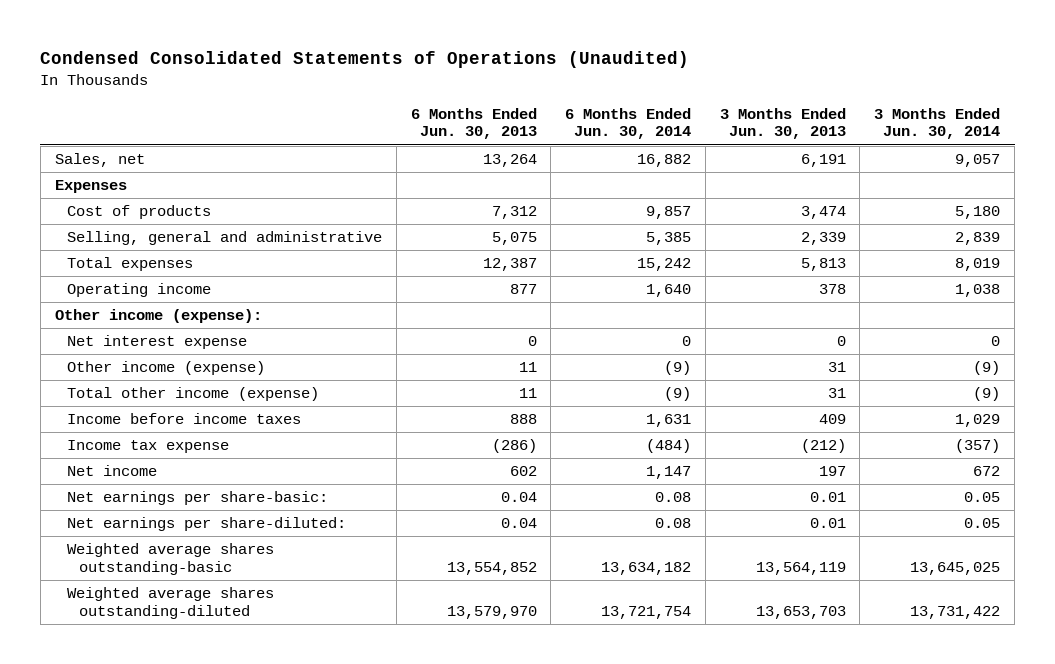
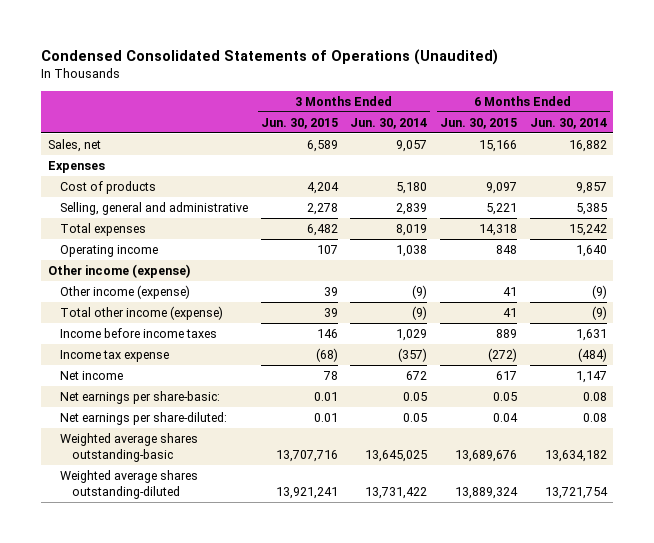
[410,107,537,140] 6 Months Ended Jun. 30, 2013 -> none
[719,107,846,140] 3 Months Ended Jun. 30, 2013 -> none
none -> [260,117,338,129] Jun. 30, 2015
none -> [439,117,517,129] Jun. 30, 2015
[66,335,247,350] Net interest expense -> none
[54,309,262,324] Other income (expense): -> [47,264,190,279] Other income (expense)

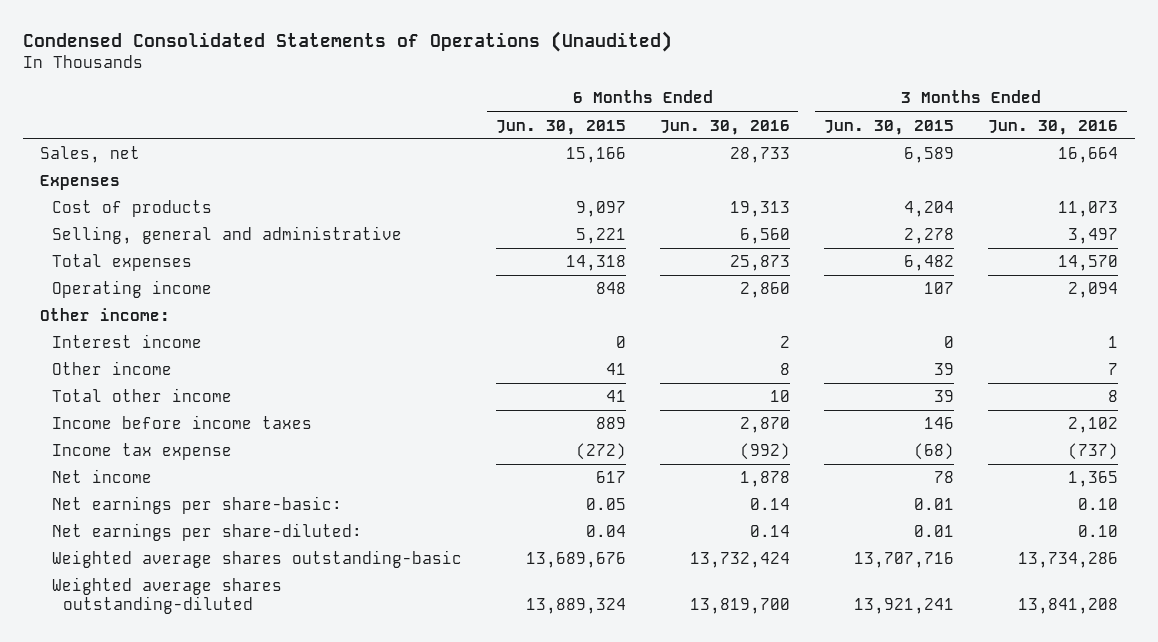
[350,117,428,129] Jun. 30, 2014 -> none
[529,117,607,129] Jun. 30, 2014 -> none
none -> [659,119,790,135] Jun. 30, 2016
none -> [988,119,1119,135] Jun. 30, 2016
[47,264,190,279] Other income (expense) -> [40,308,171,322] Other income:
none -> [51,334,202,349] Interest income
[60,285,191,300] Other income (expense) -> [51,361,172,376] Other income
[60,306,224,321] Total other income (expense) -> [51,388,232,403] Total other income

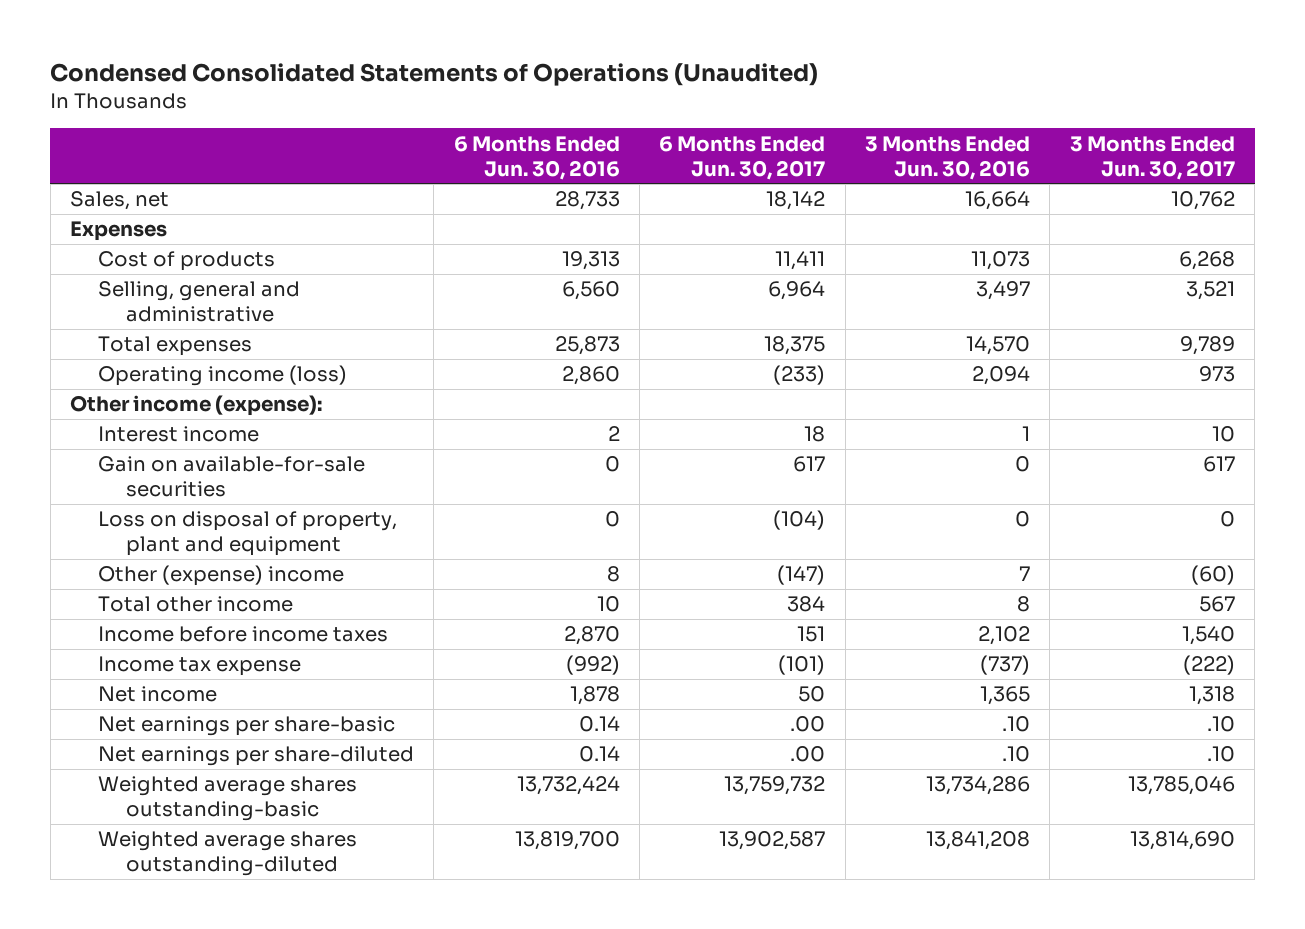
[495,119,626,135] Jun. 30, 2015 -> none
[824,119,955,135] Jun. 30, 2015 -> none
none -> [659,135,826,180] 6 Months Ended Jun. 30, 2017
none -> [1069,135,1235,180] 3 Months Ended Jun. 30, 2017
[51,280,212,299] Operating income -> [97,365,347,387] Operating income (loss)
[40,308,171,322] Other income: -> [70,395,323,417] Other income (expense):
none -> [97,456,365,498] Gain on available-for-sale securities
none -> [97,511,397,557] Loss on disposal of property, plant and equipment
[51,361,172,376] Other income -> [97,565,344,587] Other (expense) income
[51,496,342,515] Net earnings per share-basic: -> [97,716,395,737] Net earnings per share-basic
[1078,498,1119,511] 0.10 -> [1001,716,1030,733] .10
[51,523,362,542] Net earnings per share-diluted: -> [97,746,414,767] Net earnings per share-diluted
[1078,525,1119,538] 0.10 -> [1001,746,1030,763] .10

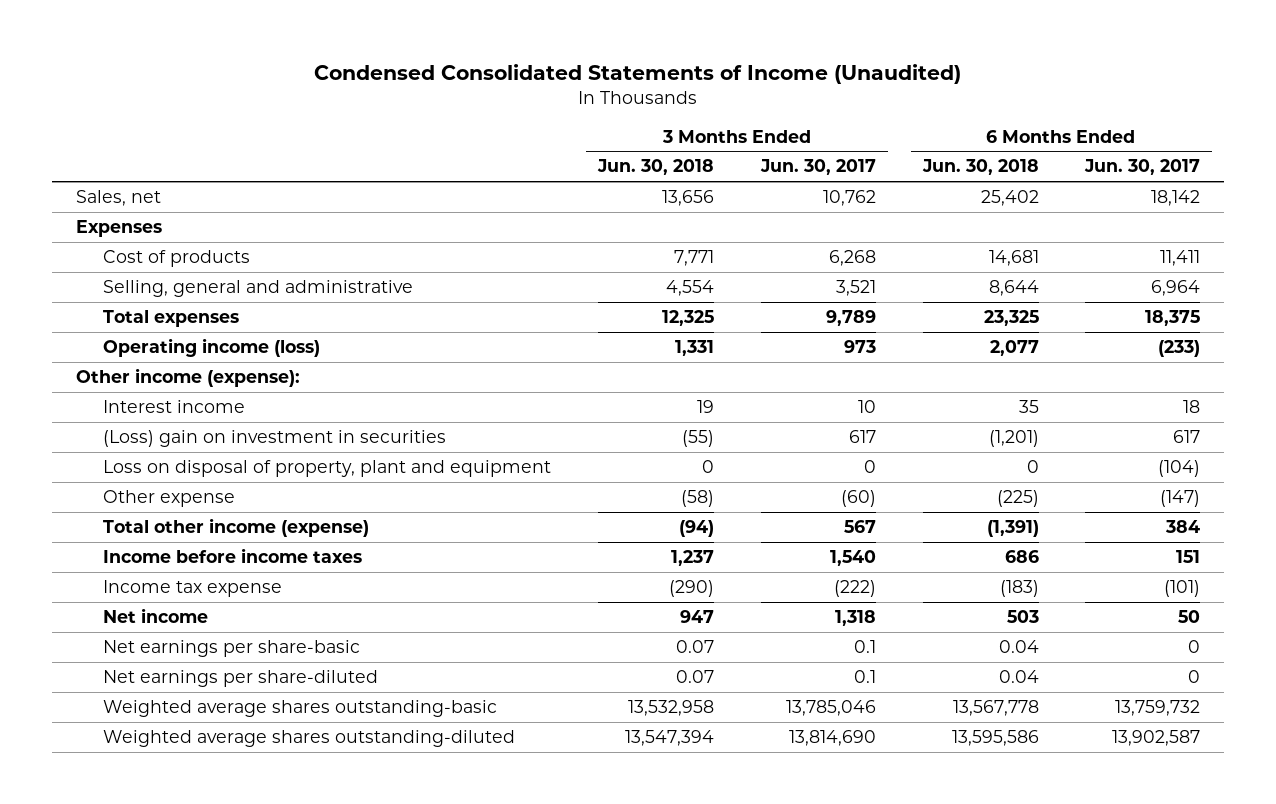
[50,63,819,87] Condensed Consolidated Statements of Operations (Unaudited) -> [313,63,961,84] Condensed Consolidated Statements of Income (Unaudited)
[453,135,620,180] 6 Months Ended Jun. 30, 2016 -> none
[864,135,1030,180] 3 Months Ended Jun. 30, 2016 -> none
none -> [597,159,715,176] Jun. 30, 2018
none -> [921,159,1039,176] Jun. 30, 2018
[97,456,365,498] Gain on available-for-sale securities -> [103,430,447,448] (Loss) gain on investment in securities
[97,565,344,587] Other (expense) income -> [103,490,236,508] Other expense
[97,596,293,613] Total other income -> [103,518,370,538] Total other income (expense)
[790,716,826,733] .00 -> [1188,640,1201,654] 0
[1206,716,1235,733] .10 -> [853,640,876,654] 0.1
[790,746,826,763] .00 -> [1188,670,1201,684] 0
[1206,746,1235,763] .10 -> [853,670,876,684] 0.1

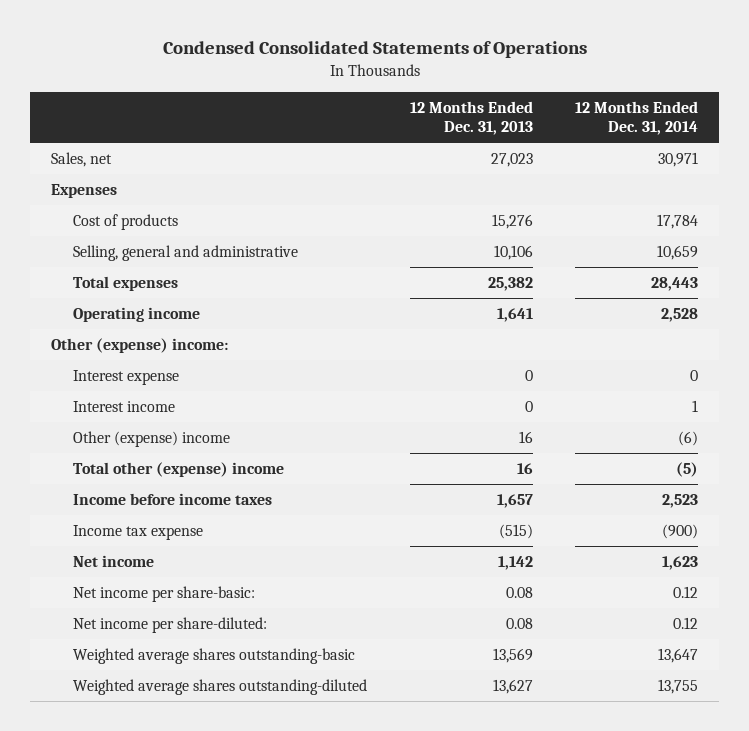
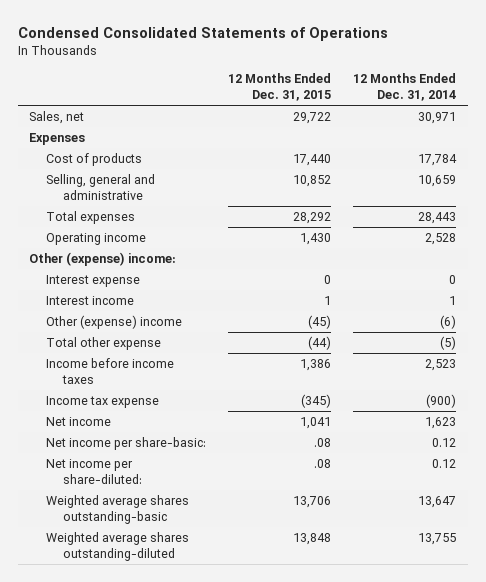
[409,101,533,136] 12 Months Ended Dec. 31, 2013 -> none
none -> [228,72,332,102] 12 Months Ended Dec. 31, 2015
[73,462,285,478] Total other (expense) income -> [46,336,162,350] Total other expense

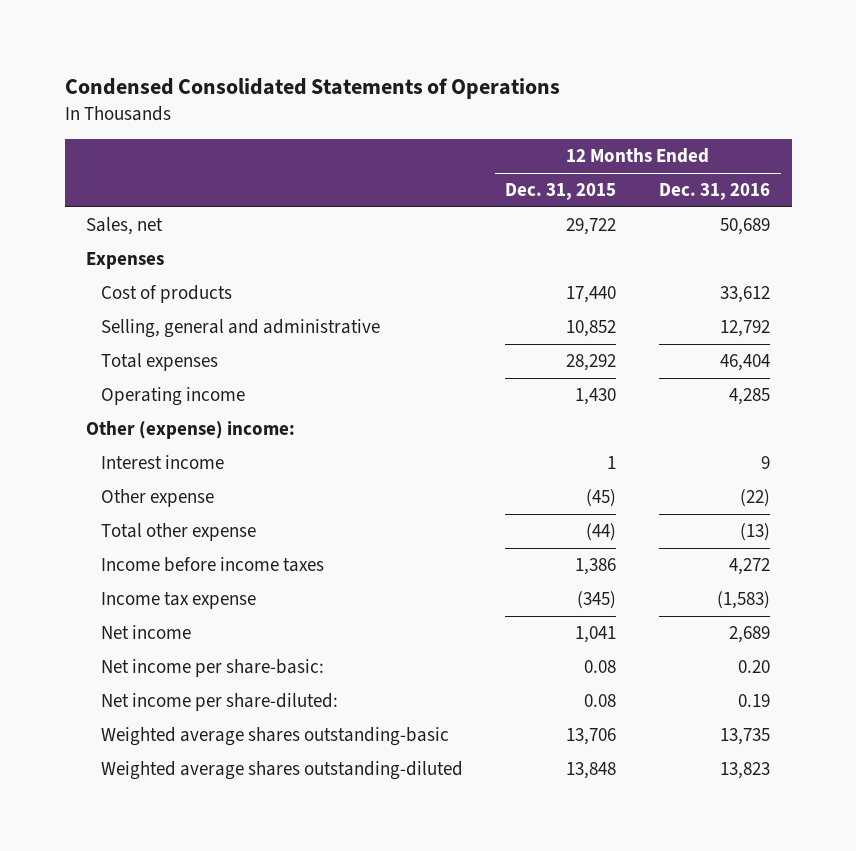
[353,72,457,102] 12 Months Ended Dec. 31, 2014 -> none
none -> [659,183,771,201] Dec. 31, 2016
[46,274,141,287] Interest expense -> none
[46,314,183,329] Other (expense) income -> [100,489,214,508] Other expense
[314,437,332,447] .08 -> [584,660,617,674] 0.08
[314,458,332,468] .08 -> [584,694,617,708] 0.08

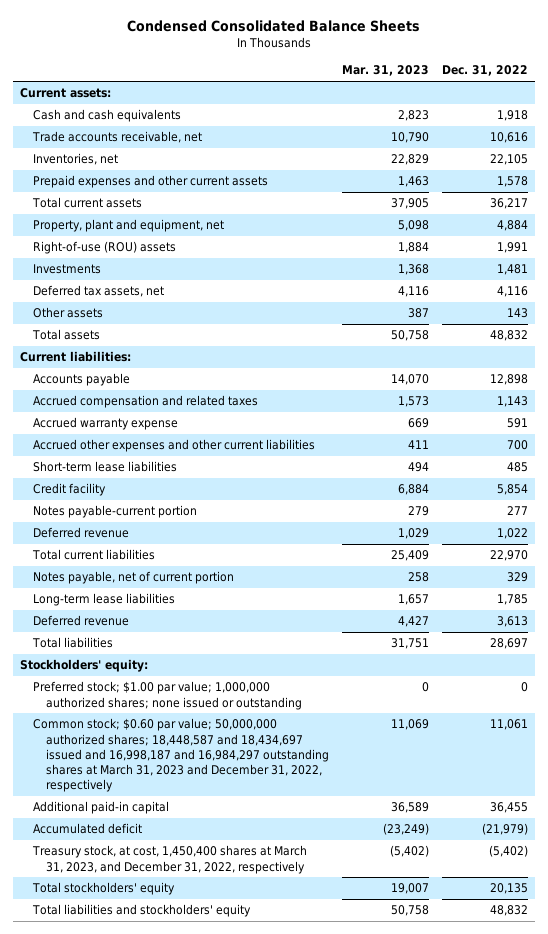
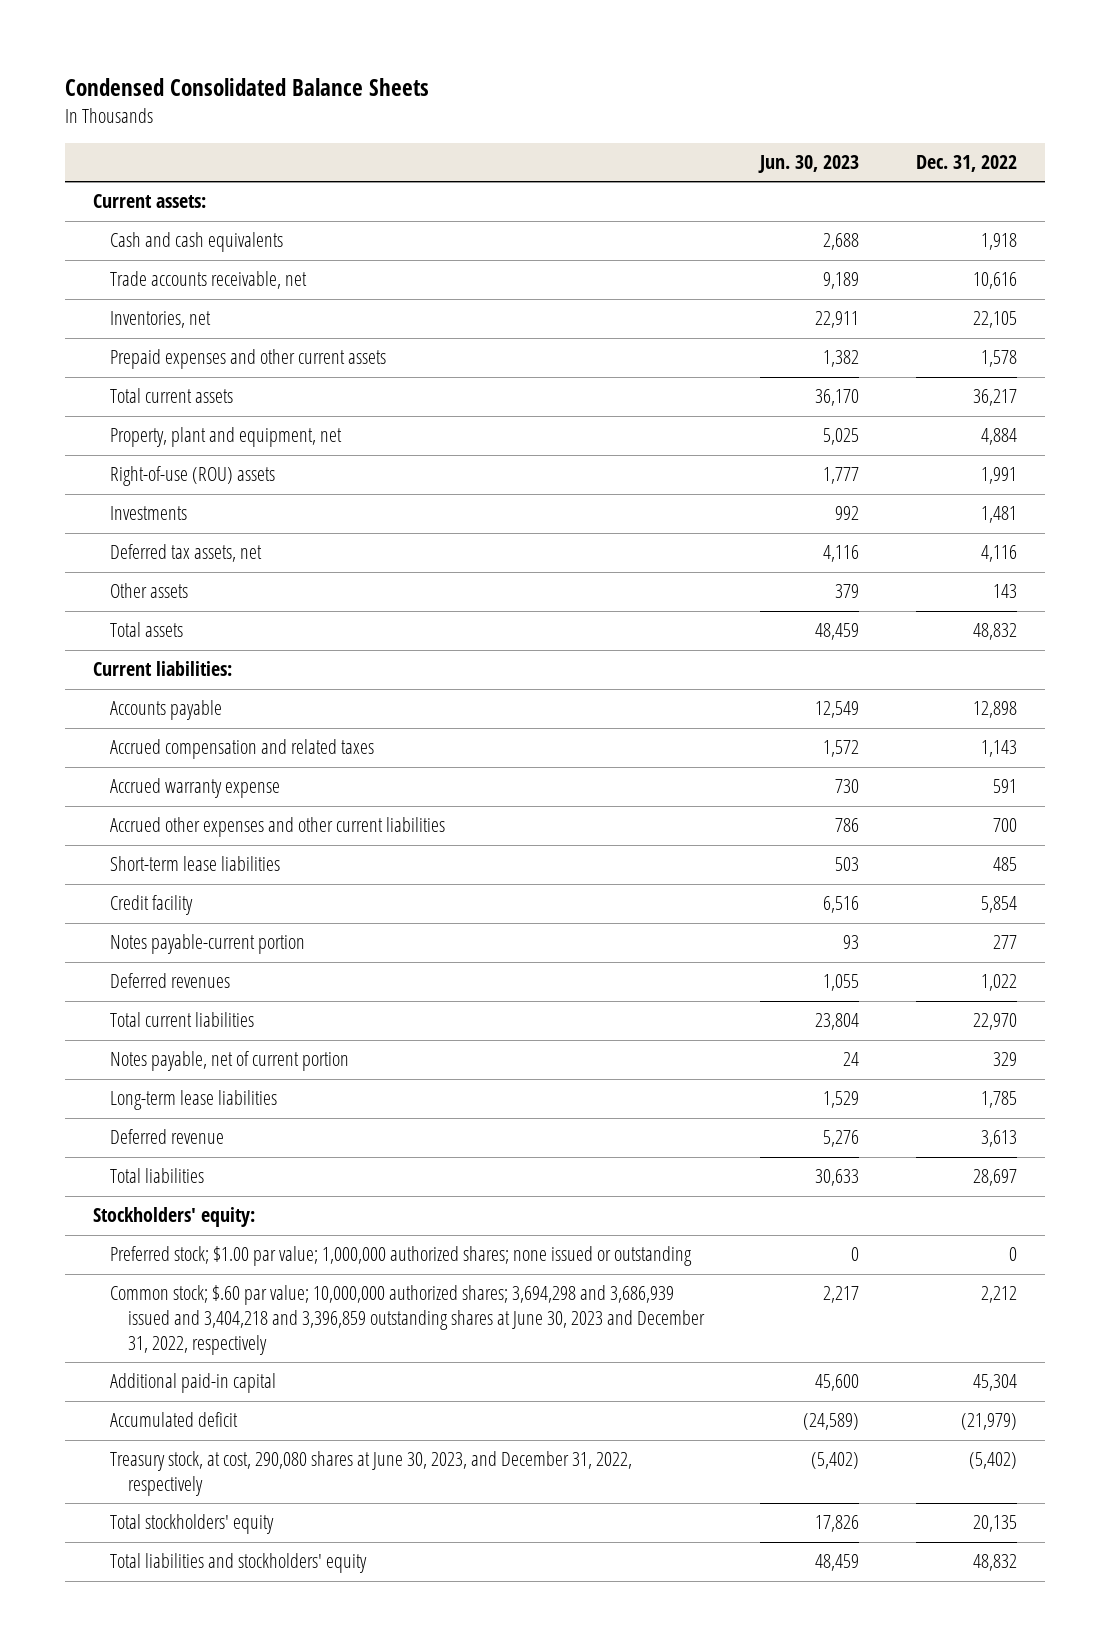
[342,65,430,77] Mar. 31, 2023 -> none
none -> [758,155,860,174] Jun. 30, 2023
[32,527,129,539] Deferred revenue -> [110,973,231,989] Deferred revenues
[32,718,330,793] Common stock; $0.60 par value; 50,000,000 authorized shares; 18,448,587 and 18,434,697 issued and 16,998,187 and 16,984,297 outstanding shares at March 31, 2023 and December 31, 2022, respectively -> [110,1285,705,1355] Common stock; $.60 par value; 10,000,000 authorized shares; 3,694,298 and 3,686,939 issued and 3,404,218 and 3,396,859 outstanding shares at June 30, 2023 and December 31, 2022, respectively
[490,719,529,731] 11,061 -> [980,1286,1017,1304] 2,212
[490,802,529,814] 36,455 -> [972,1374,1017,1392] 45,304
[31,845,307,874] Treasury stock, at cost, 1,450,400 shares at March 31, 2023, and December 31, 2022, respectively -> [110,1451,633,1497] Treasury stock, at cost, 290,080 shares at June 30, 2023, and December 31, 2022, respectively

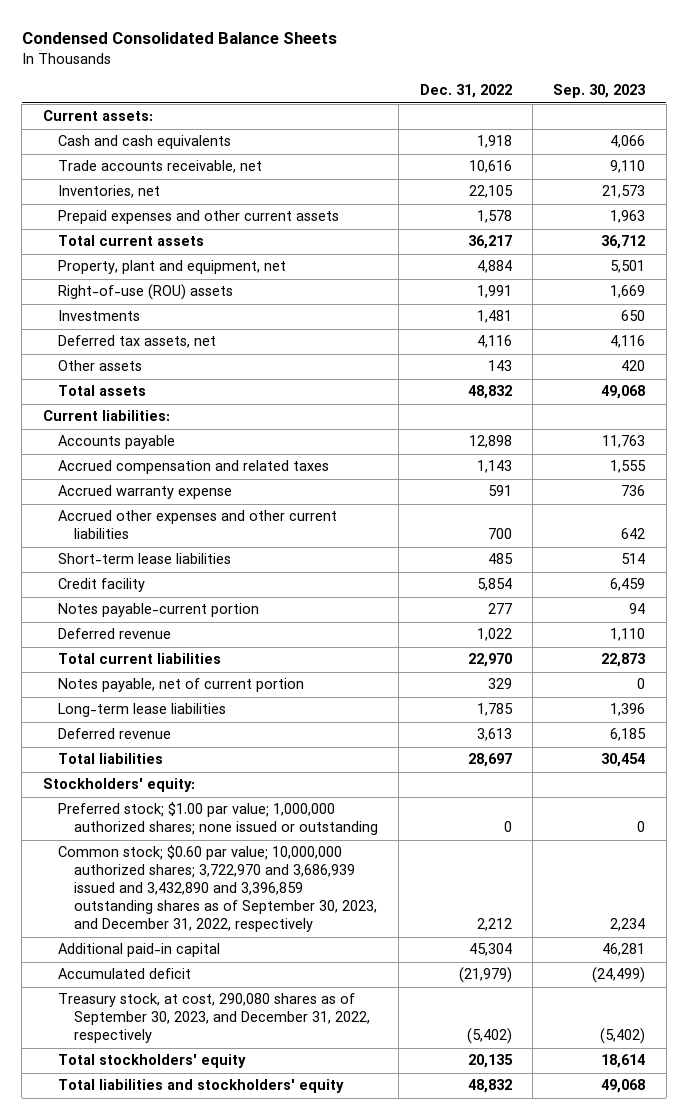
[758,155,860,174] Jun. 30, 2023 -> none
none -> [553,84,646,99] Sep. 30, 2023
[110,973,231,989] Deferred revenues -> [58,628,172,640] Deferred revenue
[110,1285,705,1355] Common stock; $.60 par value; 10,000,000 authorized shares; 3,694,298 and 3,686,939 issued and 3,404,218 and 3,396,859 outstanding shares at June 30, 2023 and December 31, 2022, respectively -> [58,845,378,933] Common stock; $0.60 par value; 10,000,000 authorized shares; 3,722,970 and 3,686,939 issued and 3,432,890 and 3,396,859 outstanding shares as of September 30, 2023, and December 31, 2022, respectively
[110,1451,633,1497] Treasury stock, at cost, 290,080 shares at June 30, 2023, and December 31, 2022, respectively -> [58,993,371,1044] Treasury stock, at cost, 290,080 shares as of September 30, 2023, and December 31, 2022, respectively

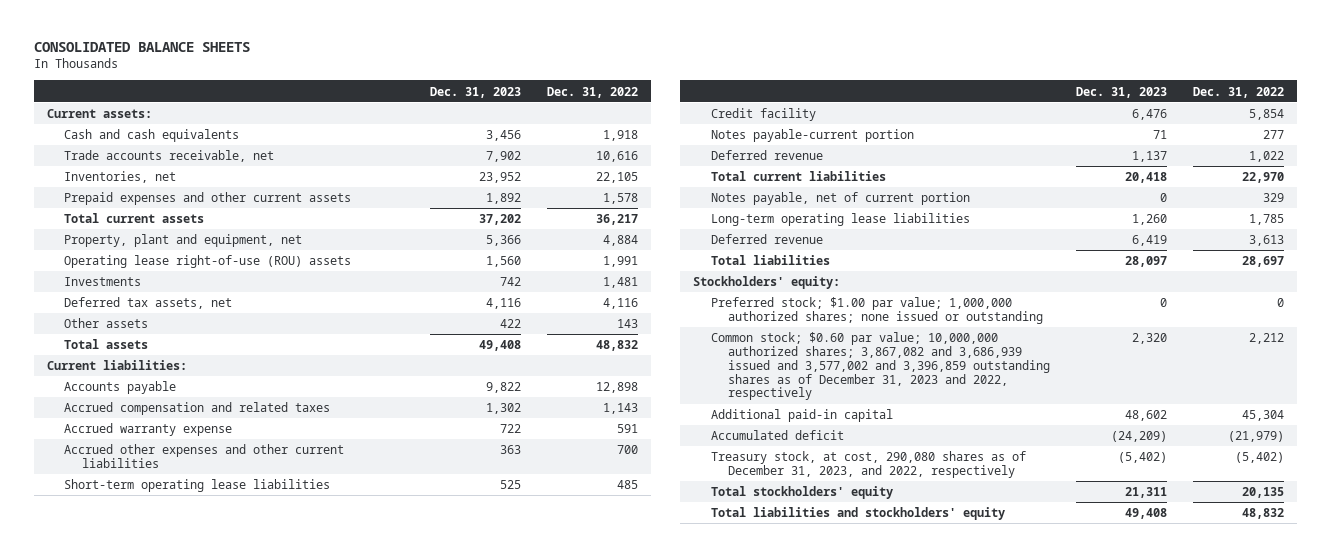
[21,32,337,45] Condensed Consolidated Balance Sheets -> [33,42,250,53] CONSOLIDATED BALANCE SHEETS
[553,84,646,99] Sep. 30, 2023 -> none
none -> [429,86,521,98] Dec. 31, 2023
[58,284,234,301] Right-of-use (ROU) assets -> [64,255,352,269] Operating lease right-of-use (ROU) assets
[58,553,232,565] Short-term lease liabilities -> [64,479,331,493] Short-term operating lease liabilities
[58,703,227,718] Long-term lease liabilities -> [710,213,970,227] Long-term operating lease liabilities
[58,845,378,933] Common stock; $0.60 par value; 10,000,000 authorized shares; 3,722,970 and 3,686,939 issued and 3,432,890 and 3,396,859 outstanding shares as of September 30, 2023, and December 31, 2022, respectively -> [710,332,1051,401] Common stock; $0.60 par value; 10,000,000 authorized shares; 3,867,082 and 3,686,939 issued and 3,577,002 and 3,396,859 outstanding shares as of December 31, 2023 and 2022, respectively
[58,993,371,1044] Treasury stock, at cost, 290,080 shares as of September 30, 2023, and December 31, 2022, respectively -> [710,451,1026,478] Treasury stock, at cost, 290,080 shares as of December 31, 2023, and 2022, respectively

